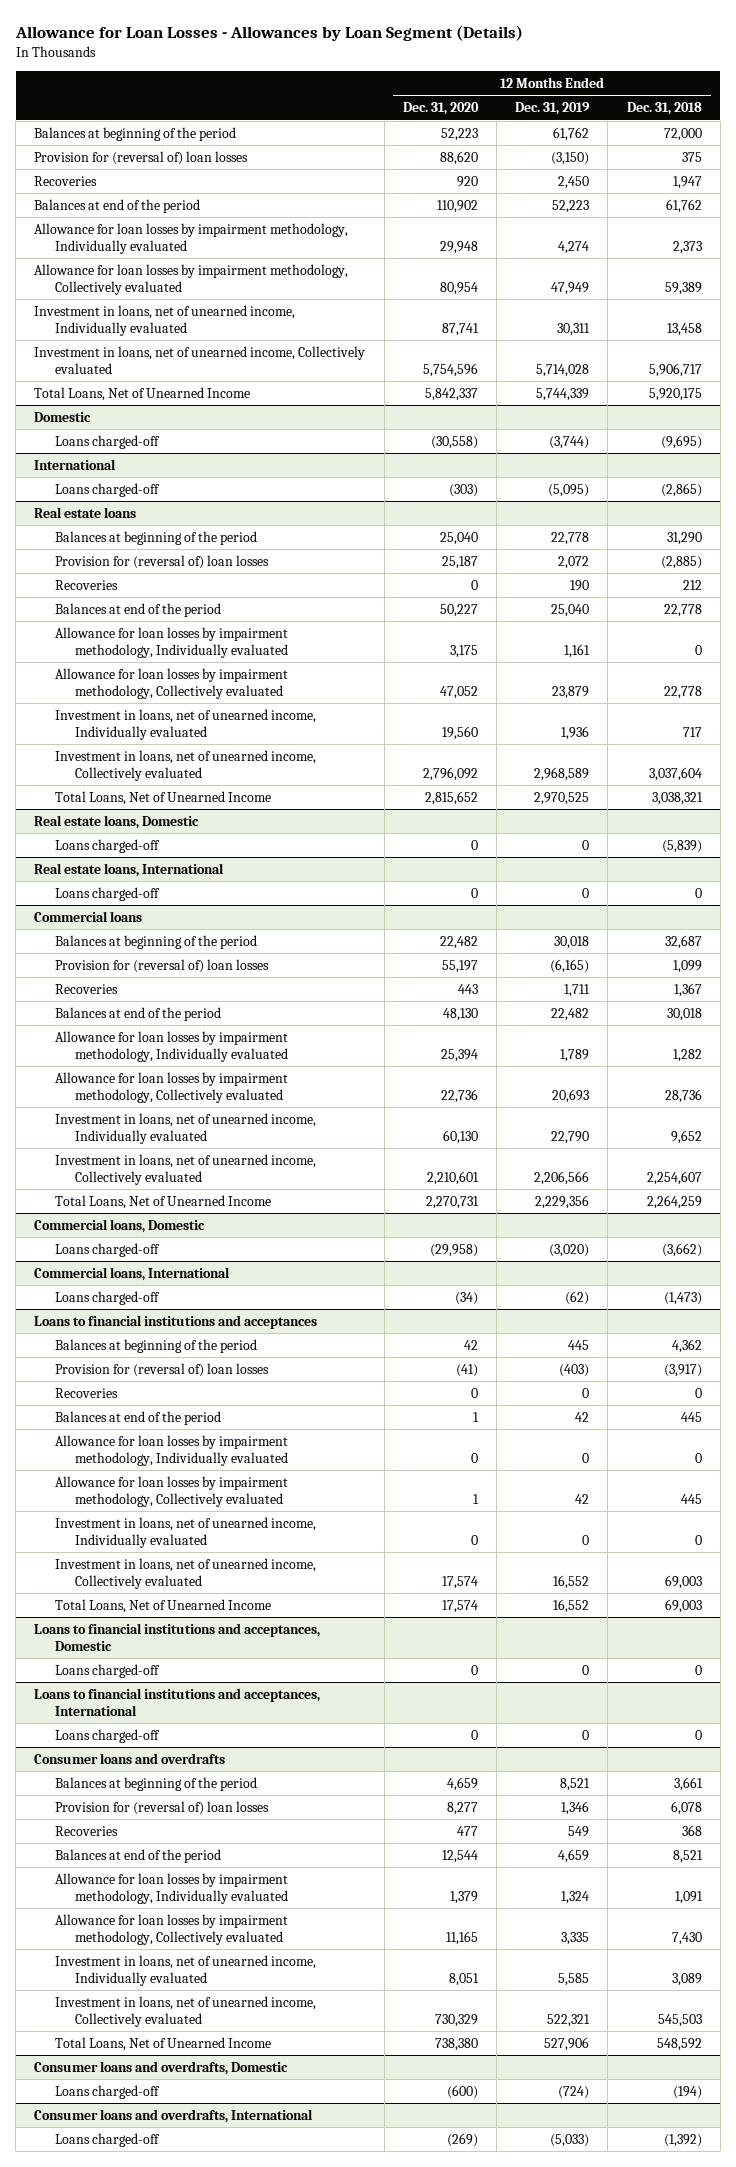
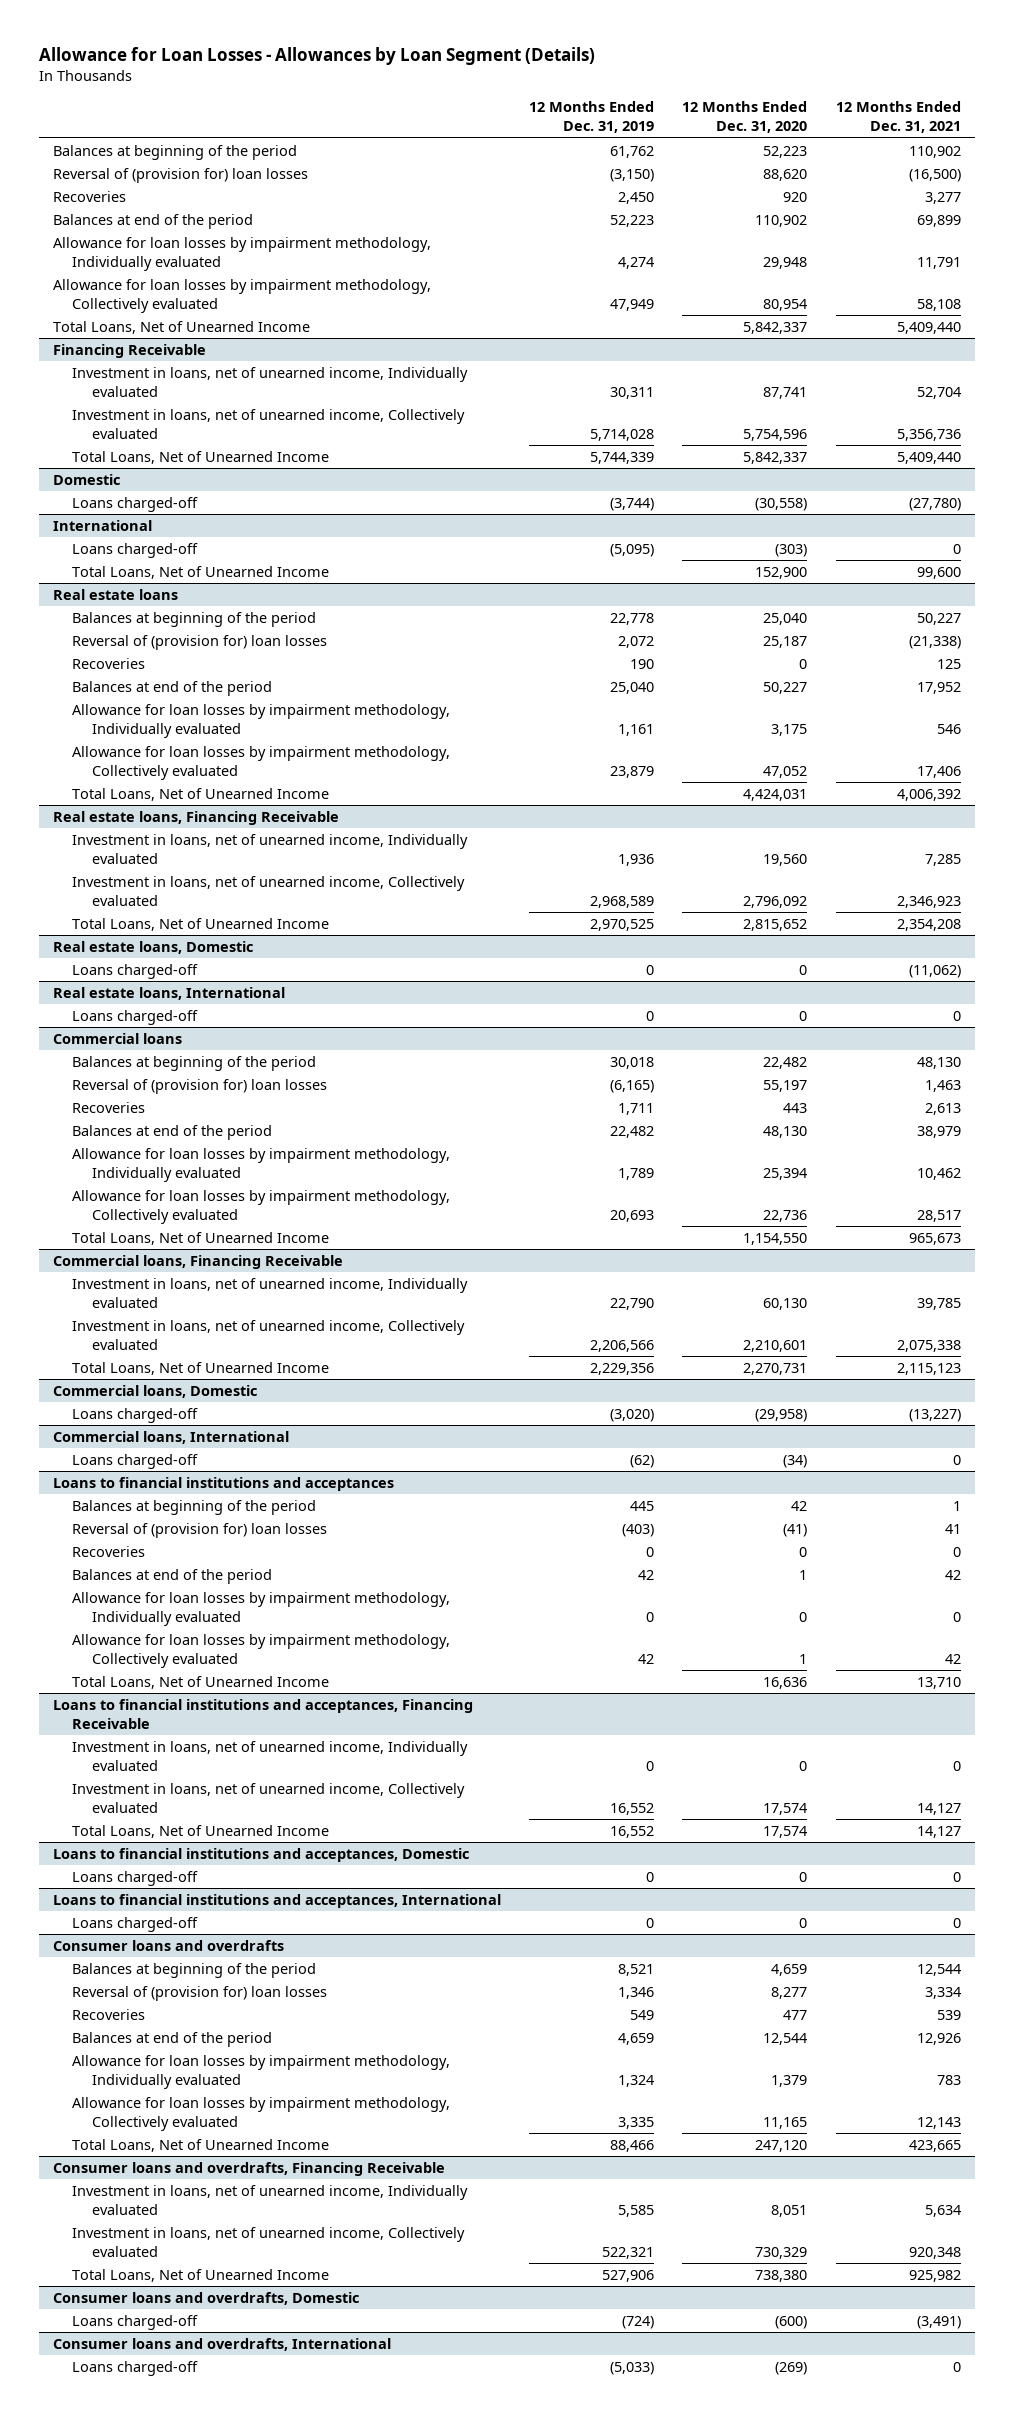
[626,102,702,116] Dec. 31, 2018 -> none
none -> [835,101,961,134] 12 Months Ended Dec. 31, 2021
[34,151,249,166] Provision for (reversal of) loan losses -> [52,167,308,183] Reversal of (provision for) loan losses
none -> [52,320,310,334] Total Loans, Net of Unearned Income
none -> [52,343,206,358] Financing Receivable
none -> [72,565,330,579] Total Loans, Net of Unearned Income
[54,555,269,570] Provision for (reversal of) loan losses -> [72,634,328,650] Reversal of (provision for) loan losses
none -> [72,787,330,801] Total Loans, Net of Unearned Income
none -> [52,810,339,825] Real estate loans, Financing Receivable
[54,959,269,974] Provision for (reversal of) loan losses -> [72,1078,328,1094] Reversal of (provision for) loan losses
none -> [72,1231,330,1245] Total Loans, Net of Unearned Income
none -> [52,1254,343,1269] Commercial loans, Financing Receivable
[54,1363,269,1378] Provision for (reversal of) loan losses -> [72,1522,328,1538] Reversal of (provision for) loan losses
none -> [72,1675,330,1689] Total Loans, Net of Unearned Income
none -> [52,1698,473,1729] Loans to financial institutions and acceptances, Financing Receivable
[54,1801,269,1816] Provision for (reversal of) loan losses -> [72,1985,328,2001] Reversal of (provision for) loan losses
none -> [72,2138,330,2152] Total Loans, Net of Unearned Income
none -> [52,2161,445,2176] Consumer loans and overdrafts, Financing Receivable

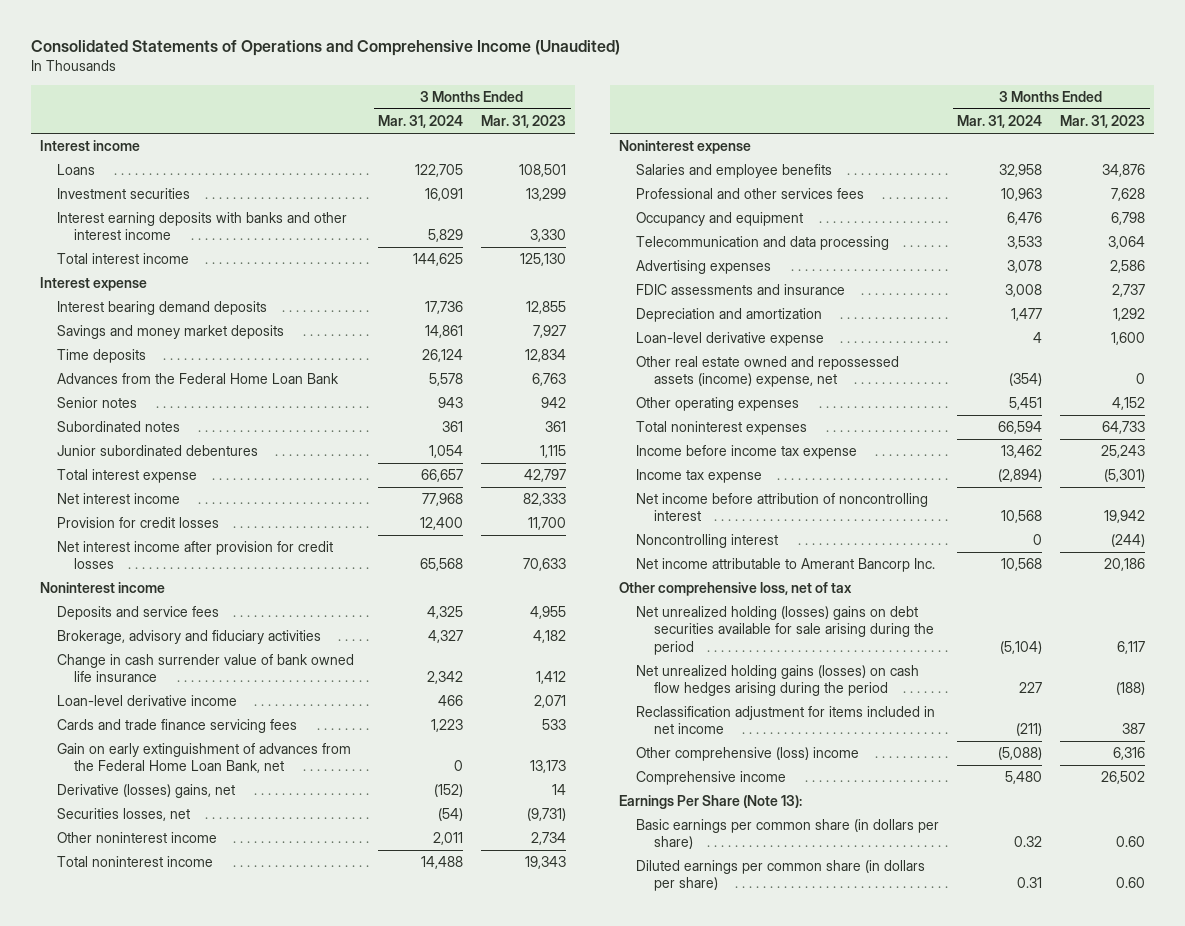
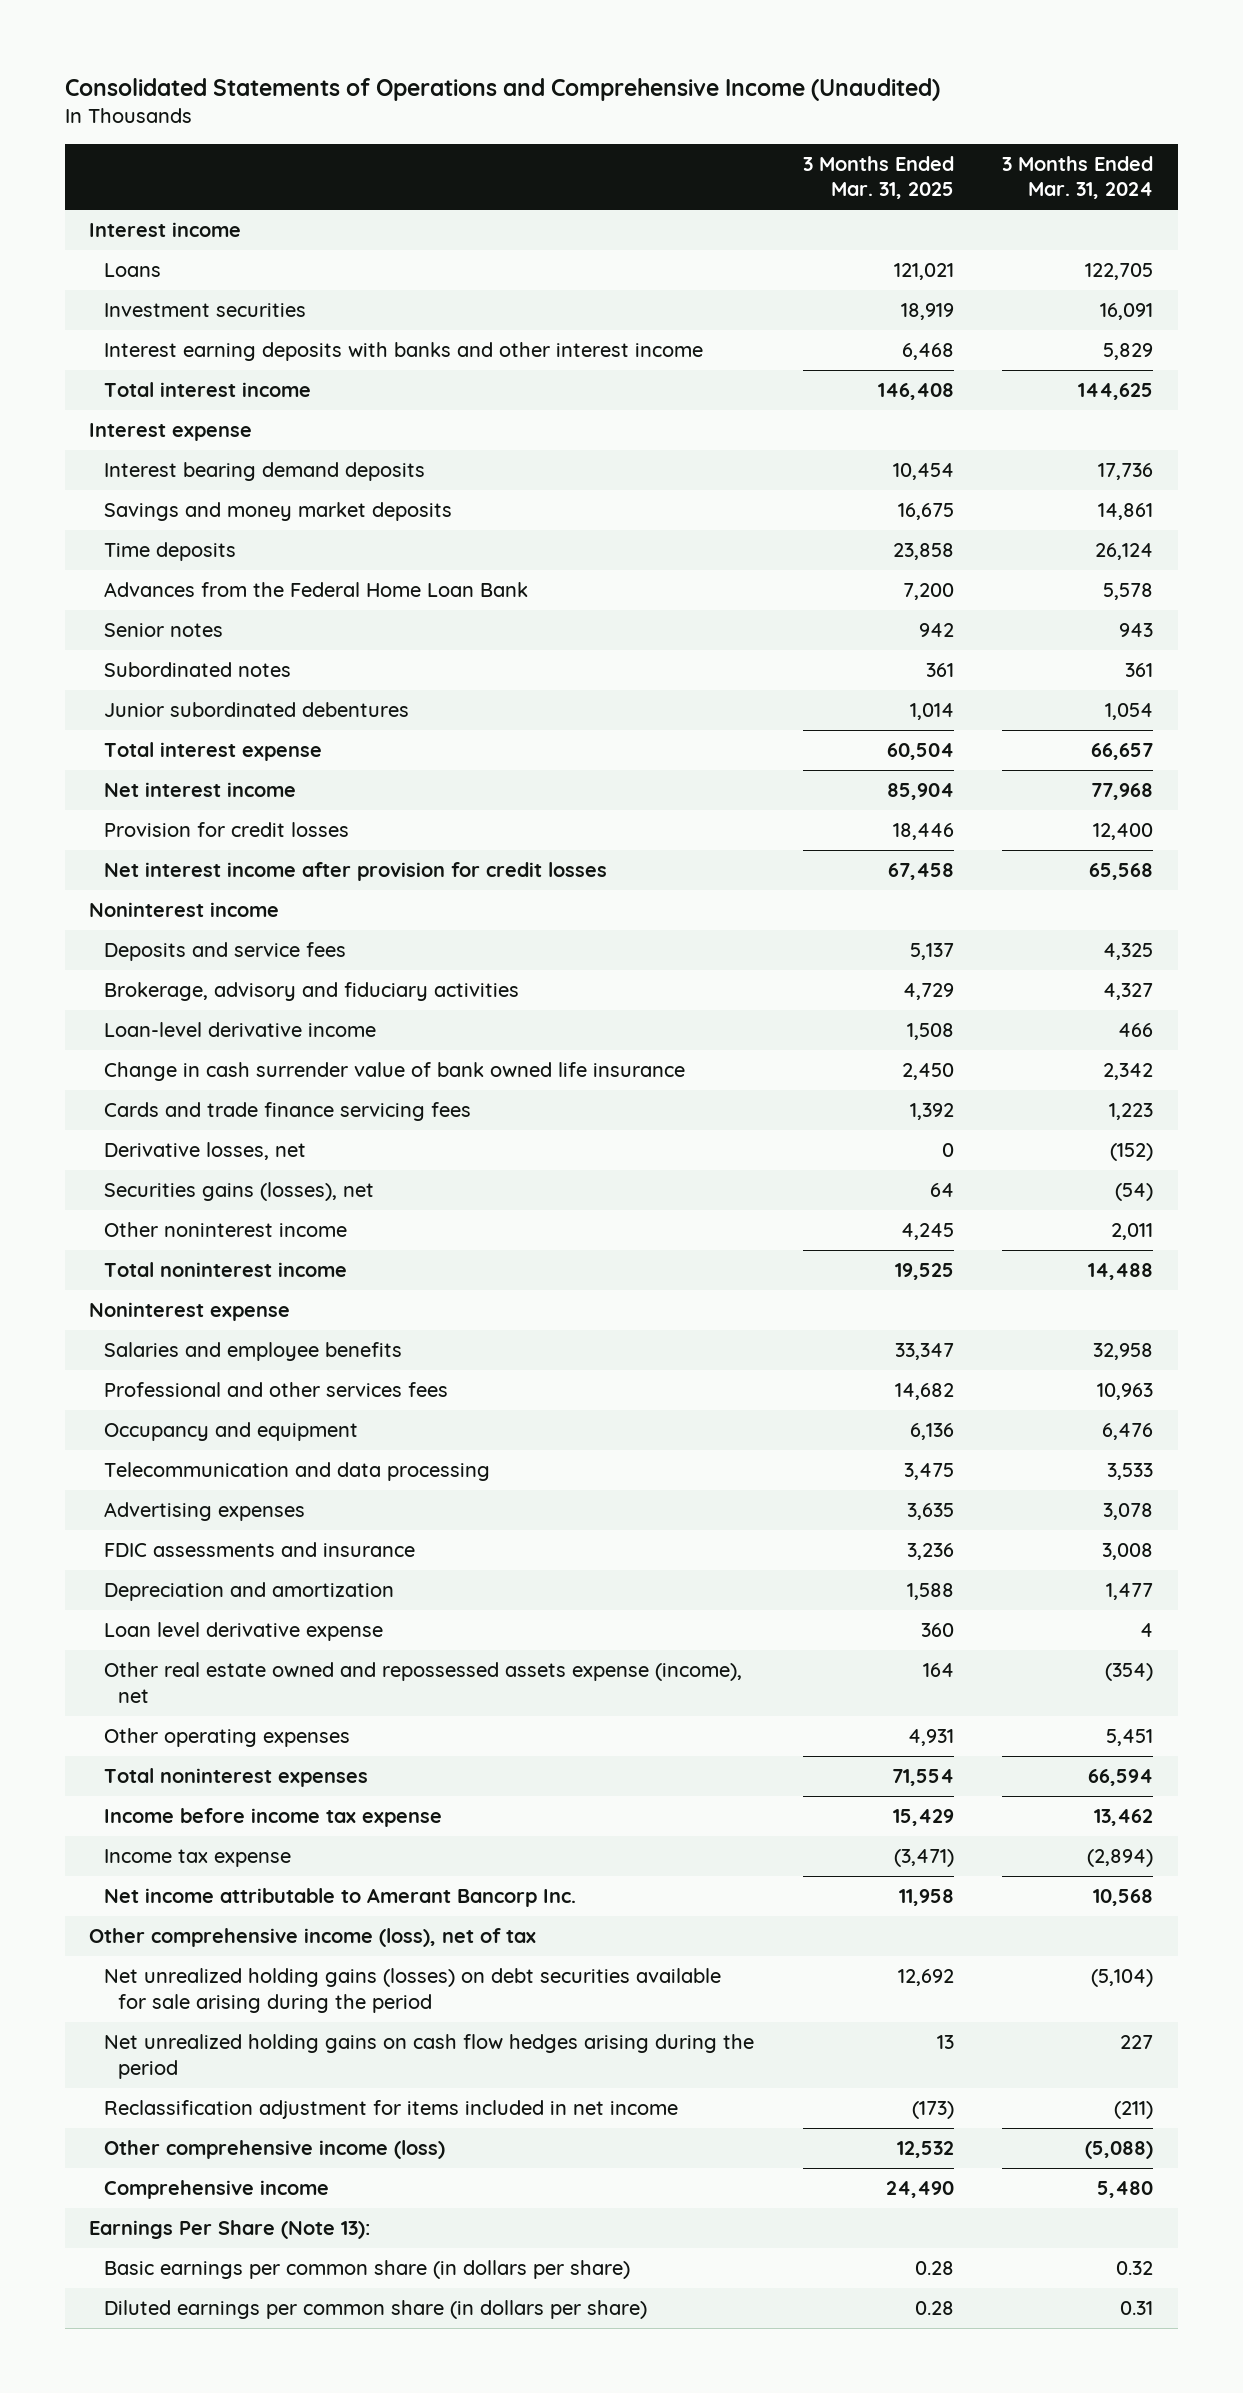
[481,115,567,129] Mar. 31, 2023 -> none
none -> [802,155,954,200] 3 Months Ended Mar. 31, 2025
[57,654,355,683] Change in cash surrender value of bank owned life insurance -> [103,1062,685,1082] Change in cash surrender value of bank owned life insurance
[57,743,352,774] Gain on early extinguishment of advances from the Federal Home Loan Bank, net -> none
[57,784,236,799] Derivative (losses) gains, net -> [103,1142,306,1161] Derivative losses, net
[57,808,191,822] Securities losses, net -> [103,1182,374,1202] Securities gains (losses), net
[636,332,825,347] Loan-level derivative expense -> [103,1622,383,1642] Loan level derivative expense
[636,356,900,388] Other real estate owned and repossessed assets (income) expense, net -> [103,1662,742,1703] Other real estate owned and repossessed assets expense (income), net
[636,493,929,522] Net income before attribution of noncontrolling interest -> none
[636,534,779,549] Noncontrolling interest -> none
[618,582,852,597] Other comprehensive loss, net of tax -> [89,1928,537,1948] Other comprehensive income (loss), net of tax
[636,606,934,655] Net unrealized holding (losses) gains on debt securities available for sale arising during the period -> [103,1968,721,2013] Net unrealized holding gains (losses) on debt securities available for sale arising during the period
[636,665,920,697] Net unrealized holding gains (losses) on cash flow hedges arising during the period -> [103,2034,754,2079] Net unrealized holding gains on cash flow hedges arising during the period
[636,747,860,762] Other comprehensive (loss) income -> [103,2140,445,2160] Other comprehensive income (loss)

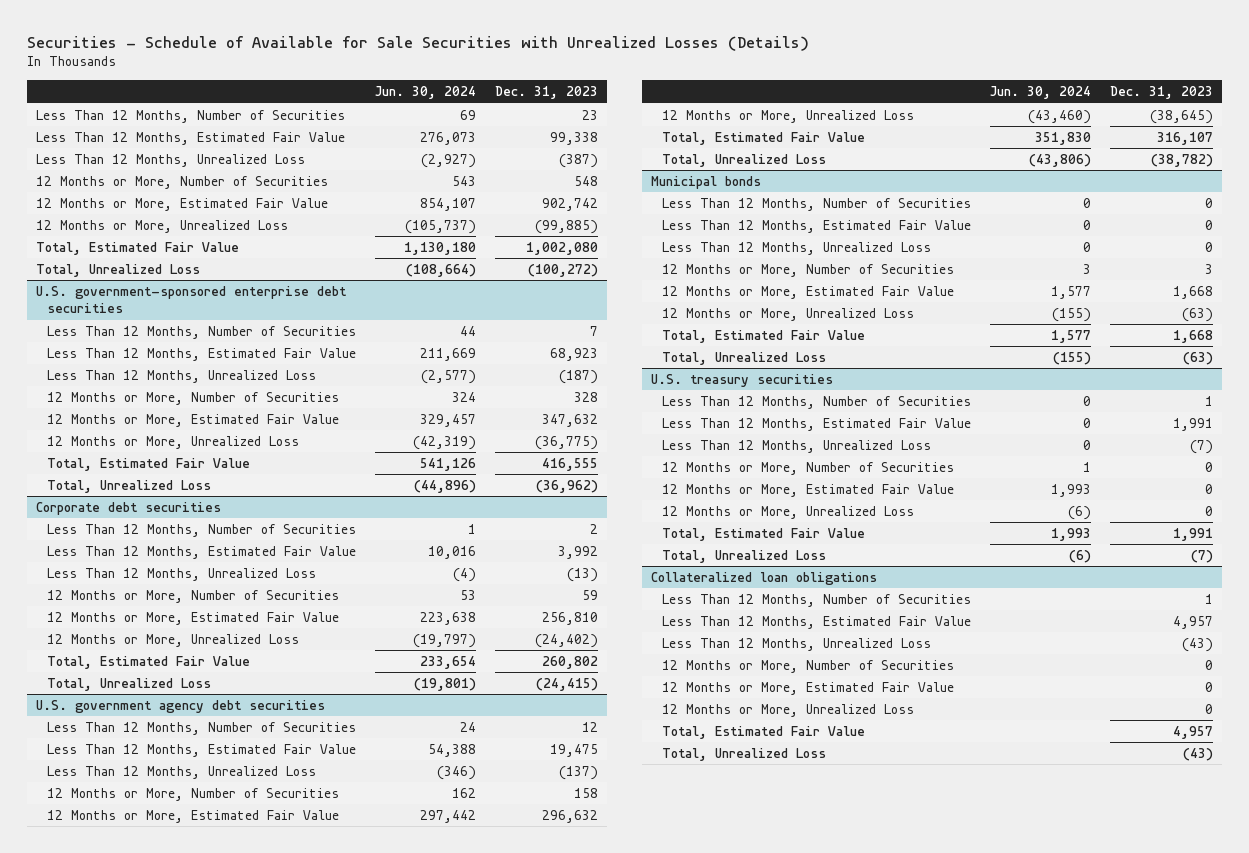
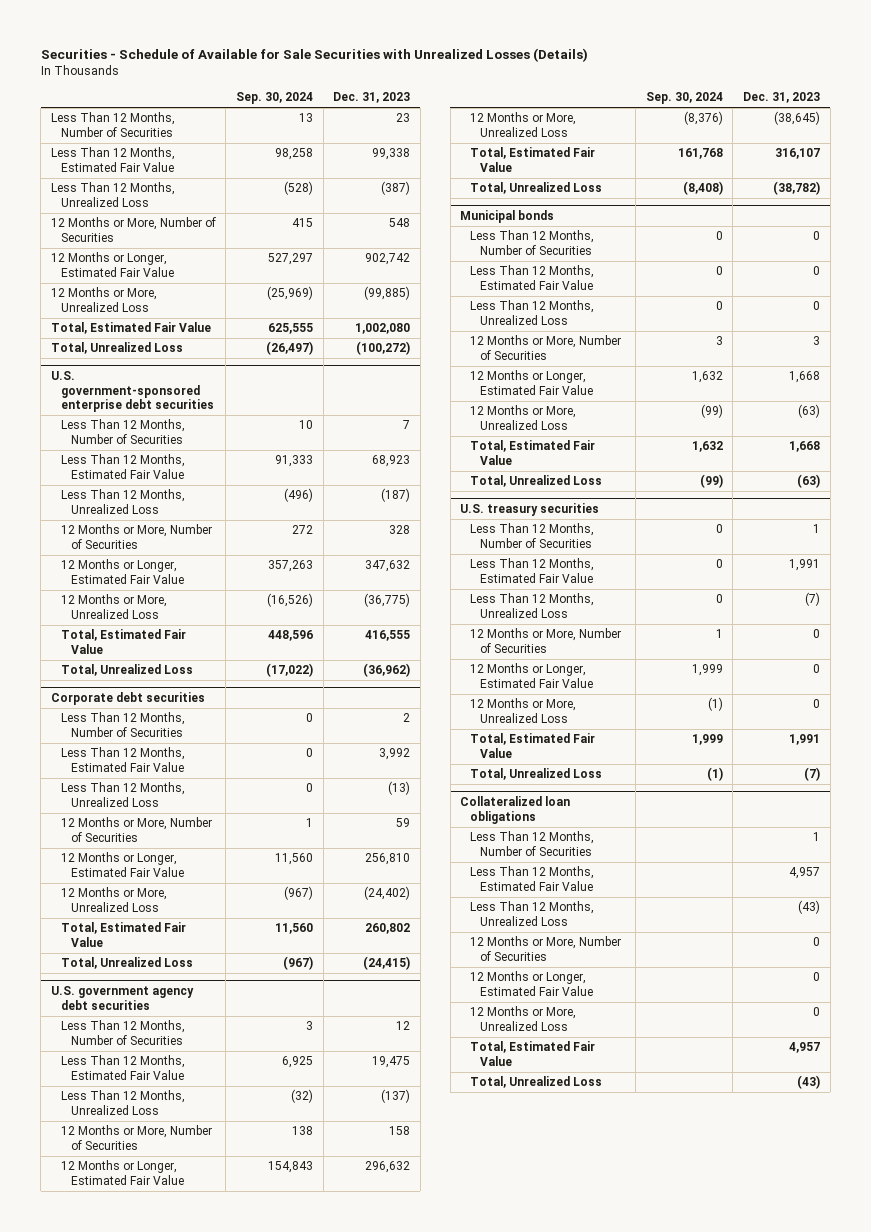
[374,86,476,100] Jun. 30, 2024 -> none
none -> [235,92,313,105] Sep. 30, 2024
[36,197,329,211] 12 Months or More, Estimated Fair Value -> [50,252,174,278] 12 Months or Longer, Estimated Fair Value
[46,413,339,427] 12 Months or More, Estimated Fair Value -> [60,559,184,585] 12 Months or Longer, Estimated Fair Value
[46,611,339,625] 12 Months or More, Estimated Fair Value -> [60,852,184,878] 12 Months or Longer, Estimated Fair Value
[46,809,339,823] 12 Months or More, Estimated Fair Value -> [60,1160,184,1186] 12 Months or Longer, Estimated Fair Value
[661,285,954,299] 12 Months or More, Estimated Fair Value -> [470,370,594,396] 12 Months or Longer, Estimated Fair Value
[661,483,954,497] 12 Months or More, Estimated Fair Value -> [470,663,594,689] 12 Months or Longer, Estimated Fair Value
[661,681,954,695] 12 Months or More, Estimated Fair Value -> [470,971,594,997] 12 Months or Longer, Estimated Fair Value

